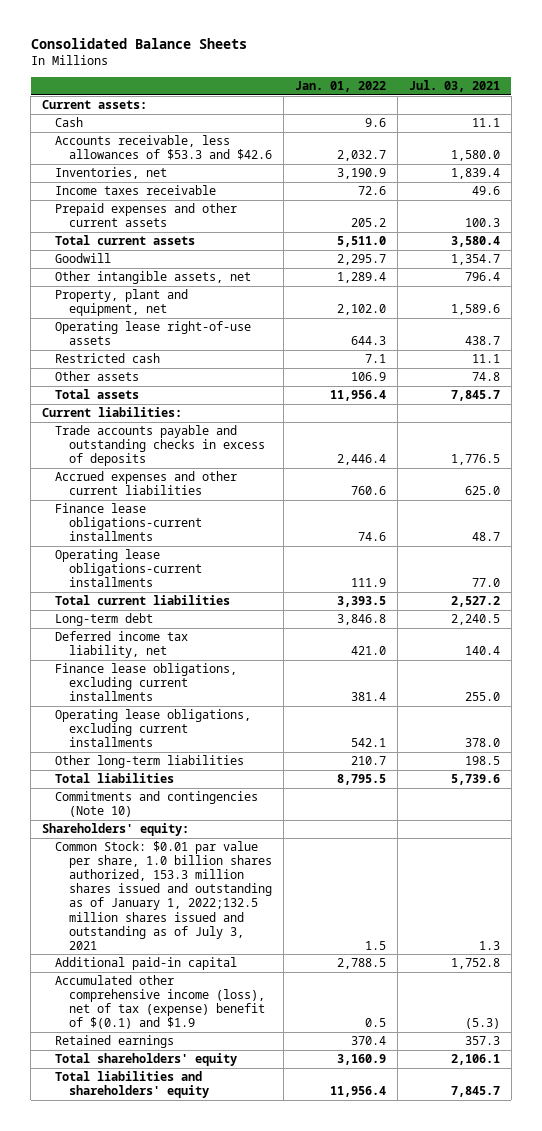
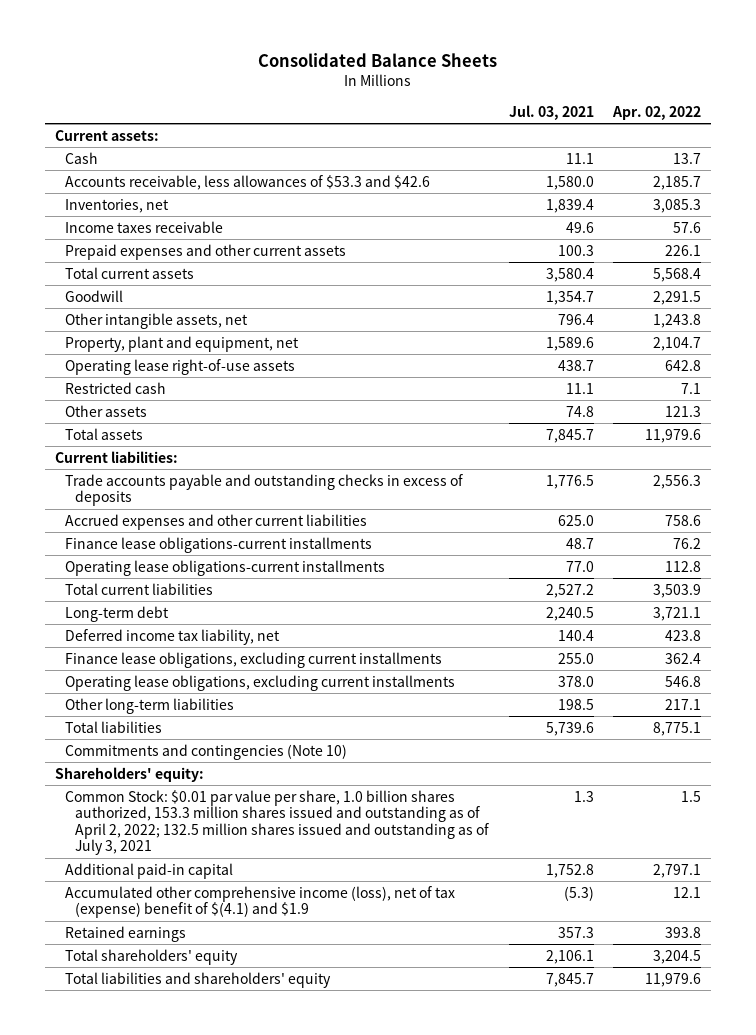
[294,80,386,92] Jan. 01, 2022 -> none
none -> [612,105,702,120] Apr. 02, 2022
[55,841,272,950] Common Stock: $0.01 par value per share, 1.0 billion shares authorized, 153.3 million shares issued and outstanding as of January 1, 2022;132.5 million shares issued and outstanding as of July 3, 2021 -> [64,789,490,856] Common Stock: $0.01 par value per share, 1.0 billion shares authorized, 153.3 million shares issued and outstanding as of April 2, 2022; 132.5 million shares issued and outstanding as of July 3, 2021
[55,975,265,1030] Accumulated other comprehensive income (loss), net of tax (expense) benefit of $(0.1) and $1.9 -> [64,885,455,919] Accumulated other comprehensive income (loss), net of tax (expense) benefit of $(4.1) and $1.9

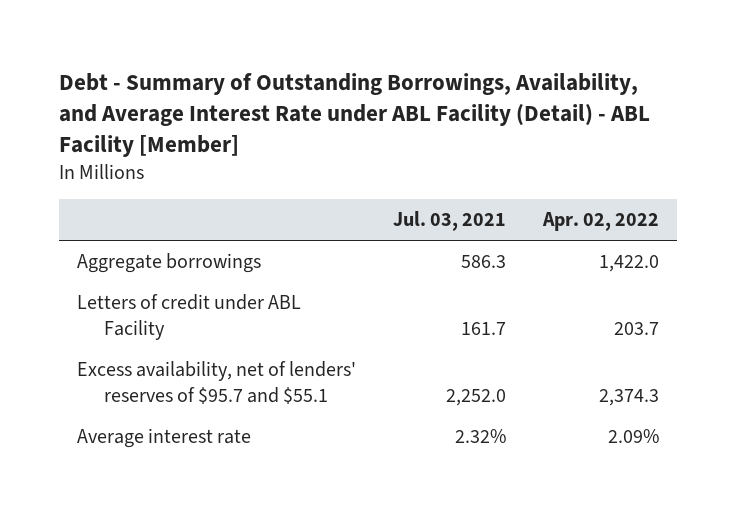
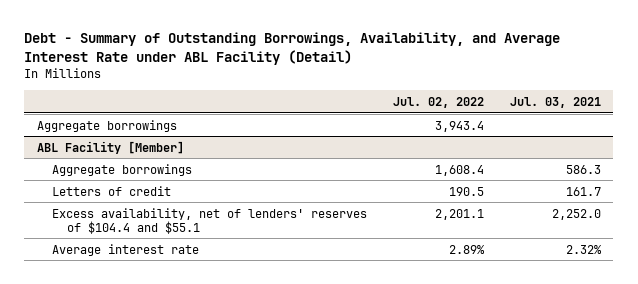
[59,73,651,158] Debt - Summary of Outstanding Borrowings, Availability, and Average Interest Rate under ABL Facility (Detail) - ABL Facility [Member] -> [24,32,561,65] Debt - Summary of Outstanding Borrowings, Availability, and Average Interest Rate under ABL Facility (Detail)
[541,212,659,232] Apr. 02, 2022 -> none
none -> [392,97,484,109] Jul. 02, 2022
none -> [37,119,178,132] Aggregate borrowings
none -> [37,140,185,154] ABL Facility [Member]
[77,294,302,340] Letters of credit under ABL Facility -> [52,185,172,196] Letters of credit
[77,361,357,404] Excess availability, net of lenders' reserves of $95.7 and $55.1 -> [52,207,368,234] Excess availability, net of lenders' reserves of $104.4 and $55.1

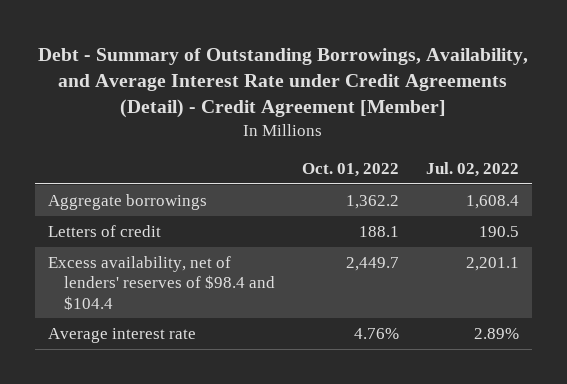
[24,32,561,65] Debt - Summary of Outstanding Borrowings, Availability, and Average Interest Rate under ABL Facility (Detail) -> [38,47,529,119] Debt - Summary of Outstanding Borrowings, Availability, and Average Interest Rate under Credit Agreements (Detail) - Credit Agreement [Member]
[509,97,601,109] Jul. 03, 2021 -> none
none -> [301,162,399,177] Oct. 01, 2022
[37,119,178,132] Aggregate borrowings -> none
[37,140,185,154] ABL Facility [Member] -> none
[52,207,368,234] Excess availability, net of lenders' reserves of $104.4 and $55.1 -> [48,255,276,310] Excess availability, net of lenders' reserves of $98.4 and $104.4

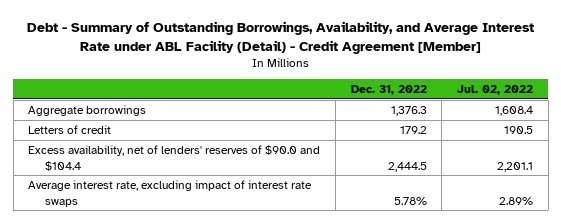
[38,47,529,119] Debt - Summary of Outstanding Borrowings, Availability, and Average Interest Rate under Credit Agreements (Detail) - Credit Agreement [Member] -> [26,20,534,54] Debt - Summary of Outstanding Borrowings, Availability, and Average Interest Rate under ABL Facility (Detail) - Credit Agreement [Member]
[301,162,399,177] Oct. 01, 2022 -> none
none -> [350,85,427,96] Dec. 31, 2022
[48,255,276,310] Excess availability, net of lenders' reserves of $98.4 and $104.4 -> [28,144,321,171] Excess availability, net of lenders' reserves of $90.0 and $104.4
[48,327,197,343] Average interest rate -> [28,179,313,207] Average interest rate, excluding impact of interest rate swaps

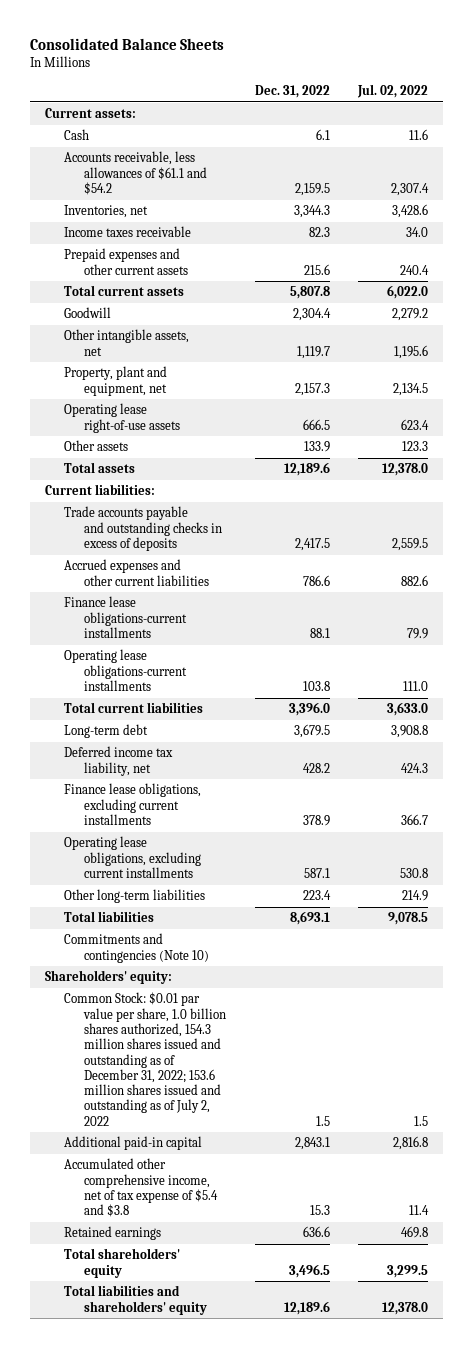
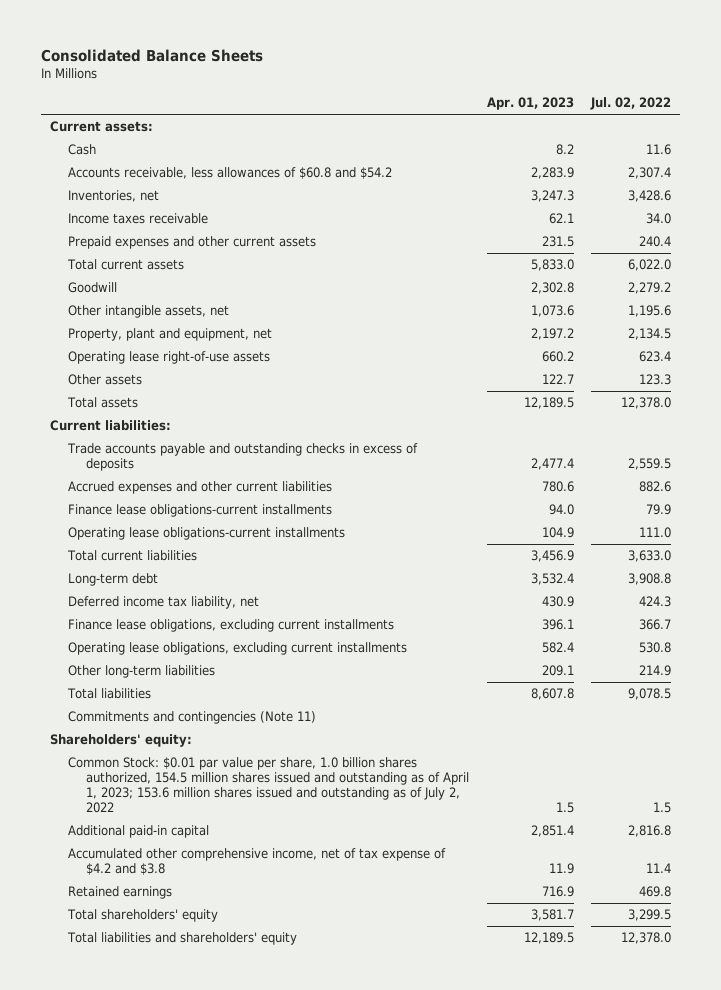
[254,85,330,99] Dec. 31, 2022 -> none
none -> [486,97,574,111] Apr. 01, 2023
[64,151,208,195] Accounts receivable, less allowances of $61.1 and $54.2 -> [67,167,392,180] Accounts receivable, less allowances of $60.8 and $54.2
[64,933,210,963] Commitments and contingencies (Note 10) -> [67,711,316,725] Commitments and contingencies (Note 11)
[64,992,227,1126] Common Stock: $0.01 par value per share, 1.0 billion shares authorized, 154.3 million shares issued and outstanding as of December 31, 2022; 153.6 million shares issued and outstanding as of July 2, 2022 -> [67,757,470,814] Common Stock: $0.01 par value per share, 1.0 billion shares authorized, 154.5 million shares issued and outstanding as of April 1, 2023; 153.6 million shares issued and outstanding as of July 2, 2022
[64,1158,219,1218] Accumulated other comprehensive income, net of tax expense of $5.4 and $3.8 -> [67,848,446,876] Accumulated other comprehensive income, net of tax expense of $4.2 and $3.8

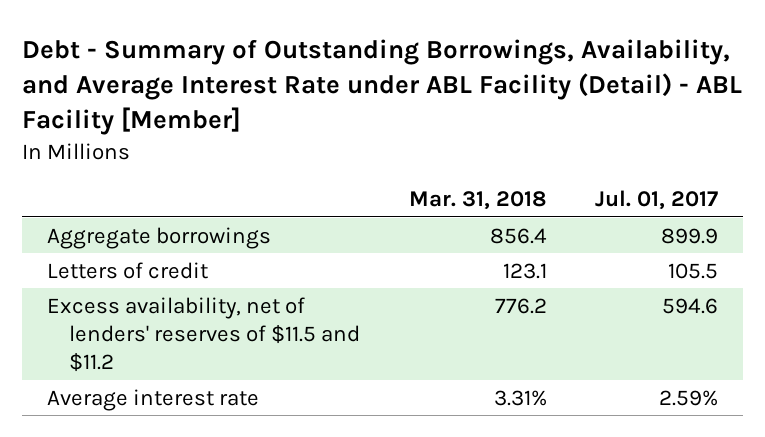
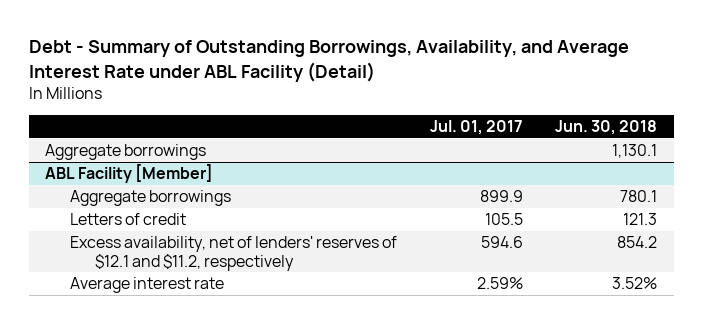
[22,38,743,136] Debt - Summary of Outstanding Borrowings, Availability, and Average Interest Rate under ABL Facility (Detail) - ABL Facility [Member] -> [28,40,629,82] Debt - Summary of Outstanding Borrowings, Availability, and Average Interest Rate under ABL Facility (Detail)
[408,191,547,211] Mar. 31, 2018 -> none
none -> [555,120,658,136] Jun. 30, 2018
none -> [45,144,207,161] Aggregate borrowings
none -> [45,164,214,184] ABL Facility [Member]
[46,296,361,373] Excess availability, net of lenders' reserves of $11.5 and $11.2 -> [69,236,397,271] Excess availability, net of lenders' reserves of $12.1 and $11.2, respectively

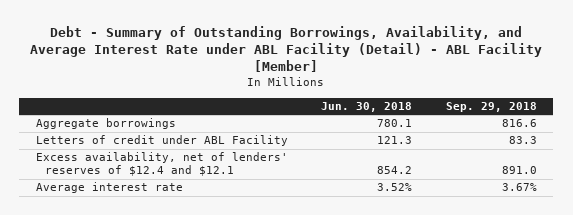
[28,40,629,82] Debt - Summary of Outstanding Borrowings, Availability, and Average Interest Rate under ABL Facility (Detail) -> [30,25,543,73] Debt - Summary of Outstanding Borrowings, Availability, and Average Interest Rate under ABL Facility (Detail) - ABL Facility [Member]
[429,120,523,136] Jul. 01, 2017 -> none
none -> [445,102,537,113] Sep. 29, 2018
[45,144,207,161] Aggregate borrowings -> none
[45,164,214,184] ABL Facility [Member] -> none
[69,213,186,226] Letters of credit -> [35,135,288,147] Letters of credit under ABL Facility
[69,236,397,271] Excess availability, net of lenders' reserves of $12.1 and $11.2, respectively -> [35,152,288,177] Excess availability, net of lenders' reserves of $12.4 and $12.1

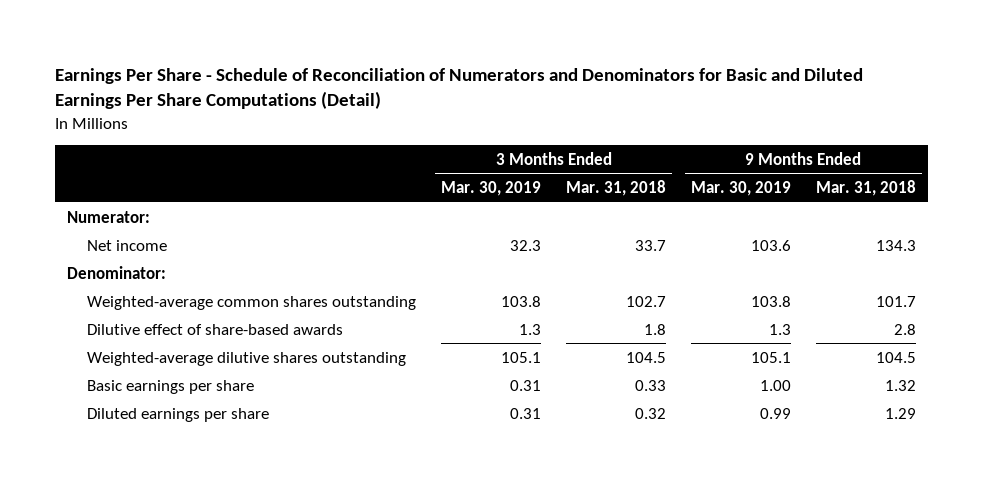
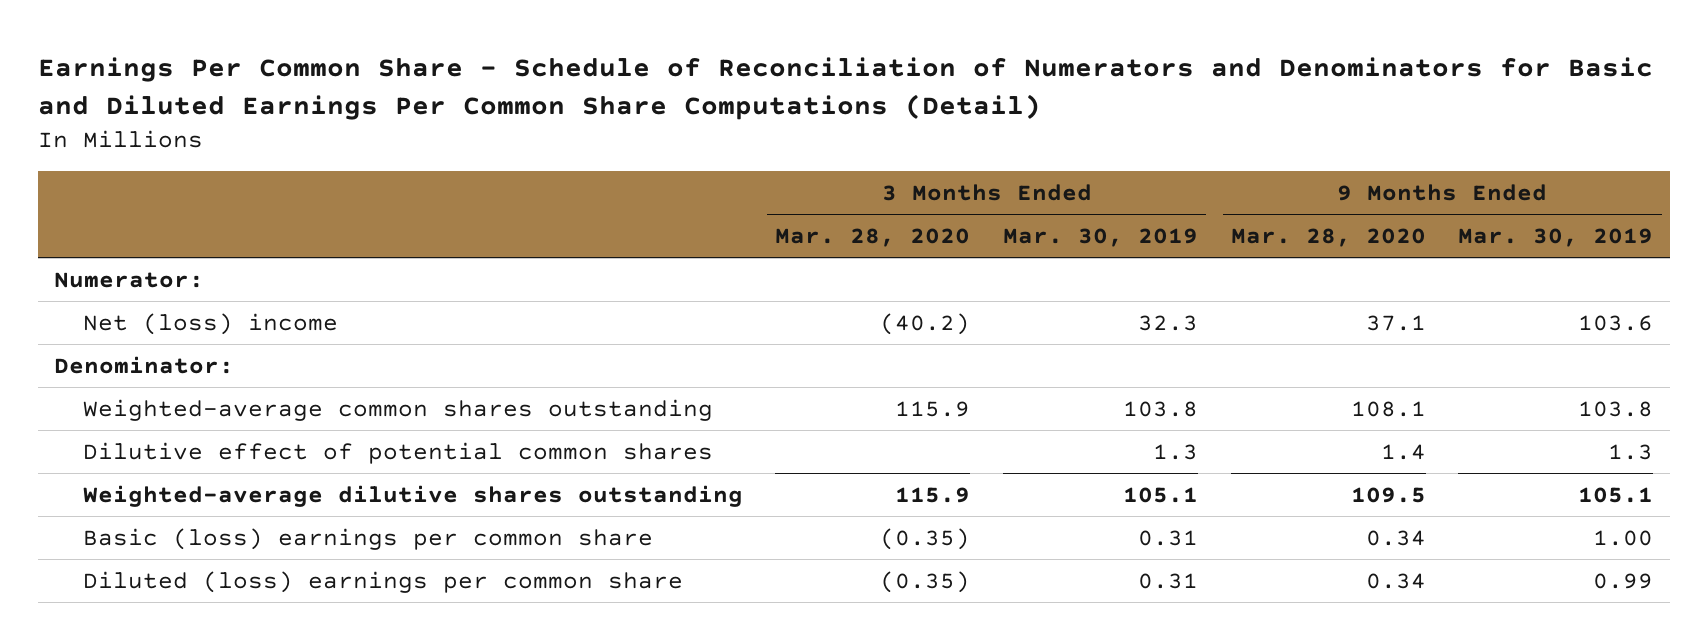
[54,67,863,110] Earnings Per Share - Schedule of Reconciliation of Numerators and Denominators for Basic and Diluted Earnings Per Share Computations (Detail) -> [37,56,1653,120] Earnings Per Common Share - Schedule of Reconciliation of Numerators and Denominators for Basic and Diluted Earnings Per Common Share Computations (Detail)
[566,179,667,196] Mar. 31, 2018 -> none
[815,179,916,196] Mar. 31, 2018 -> none
none -> [775,228,971,248] Mar. 28, 2020
none -> [1230,228,1426,248] Mar. 28, 2020
[87,239,168,251] Net income -> [82,312,338,335] Net (loss) income
[87,323,344,335] Dilutive effect of share-based awards -> [82,441,713,464] Dilutive effect of potential common shares
[87,379,255,394] Basic earnings per share -> [82,527,653,550] Basic (loss) earnings per common share
[87,407,270,422] Diluted earnings per share -> [82,570,683,593] Diluted (loss) earnings per common share

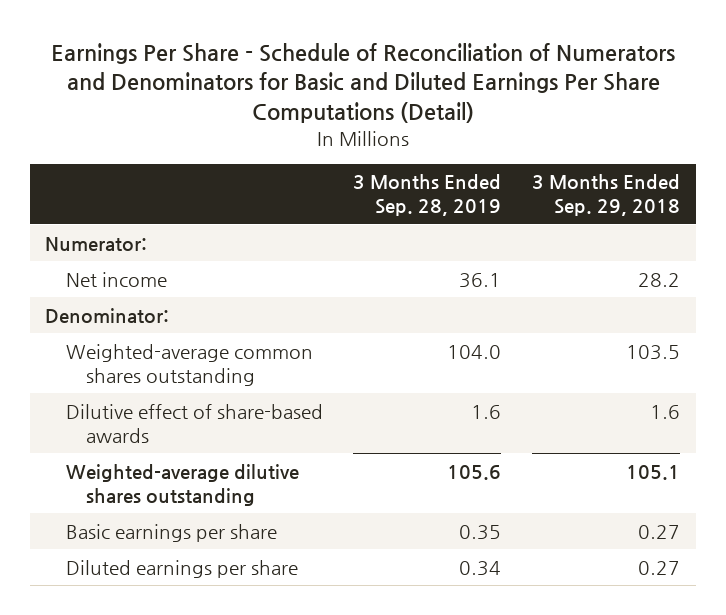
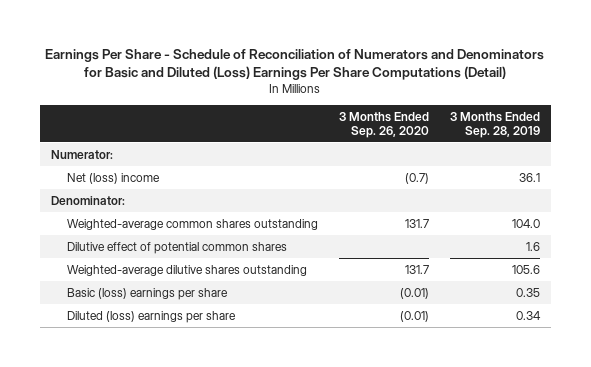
[50,42,675,123] Earnings Per Share - Schedule of Reconciliation of Numerators and Denominators for Basic and Diluted Earnings Per Share Computations (Detail) -> [45,48,545,81] Earnings Per Share - Schedule of Reconciliation of Numerators and Denominators for Basic and Diluted (Loss) Earnings Per Share Computations (Detail)
[532,174,681,217] 3 Months Ended Sep. 29, 2018 -> none
none -> [339,111,430,138] 3 Months Ended Sep. 26, 2020
[65,271,167,287] Net income -> [67,172,161,184] Net (loss) income
[65,403,323,443] Dilutive effect of share-based awards -> [67,241,288,254] Dilutive effect of potential common shares
[65,523,277,542] Basic earnings per share -> [67,287,229,300] Basic (loss) earnings per share
[65,559,298,578] Diluted earnings per share -> [67,310,237,323] Diluted (loss) earnings per share

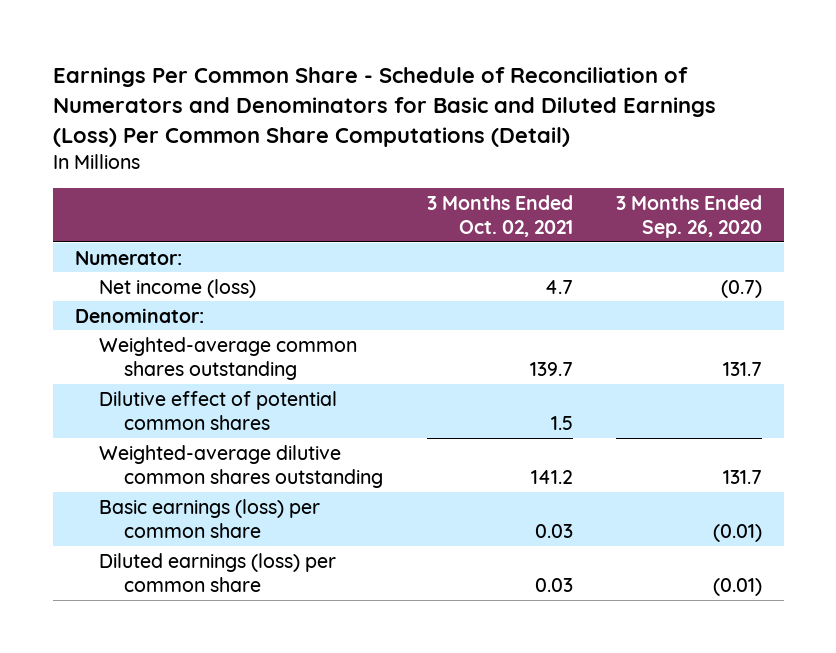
[45,48,545,81] Earnings Per Share - Schedule of Reconciliation of Numerators and Denominators for Basic and Diluted (Loss) Earnings Per Share Computations (Detail) -> [52,66,716,147] Earnings Per Common Share - Schedule of Reconciliation of Numerators and Denominators for Basic and Diluted Earnings (Loss) Per Common Share Computations (Detail)
[450,111,541,138] 3 Months Ended Sep. 28, 2019 -> none
none -> [426,194,573,237] 3 Months Ended Oct. 02, 2021
[67,172,161,184] Net (loss) income -> [99,278,257,298] Net income (loss)
[67,264,308,276] Weighted-average dilutive shares outstanding -> [99,444,384,488] Weighted-average dilutive common shares outstanding
[67,287,229,300] Basic (loss) earnings per share -> [99,498,321,538] Basic earnings (loss) per common share
[67,310,237,323] Diluted (loss) earnings per share -> [99,552,337,592] Diluted earnings (loss) per common share

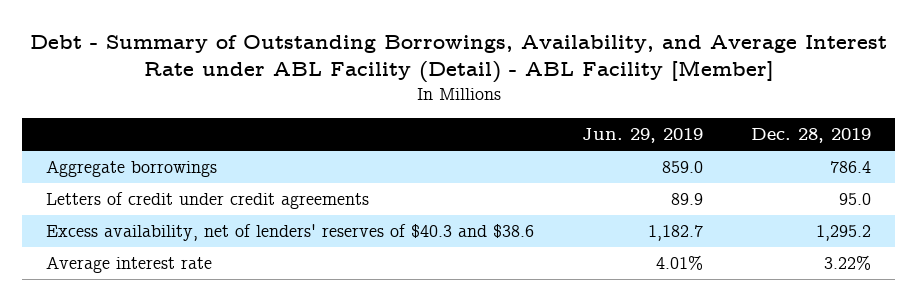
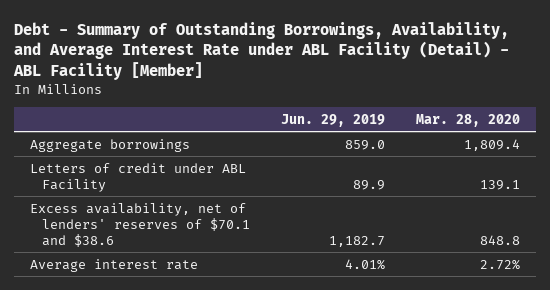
[751,128,872,144] Dec. 28, 2019 -> none
none -> [416,113,521,127] Mar. 28, 2020
[45,192,369,210] Letters of credit under credit agreements -> [29,162,246,192] Letters of credit under ABL Facility
[45,224,534,242] Excess availability, net of lenders' reserves of $40.3 and $38.6 -> [29,202,251,247] Excess availability, net of lenders' reserves of $70.1 and $38.6

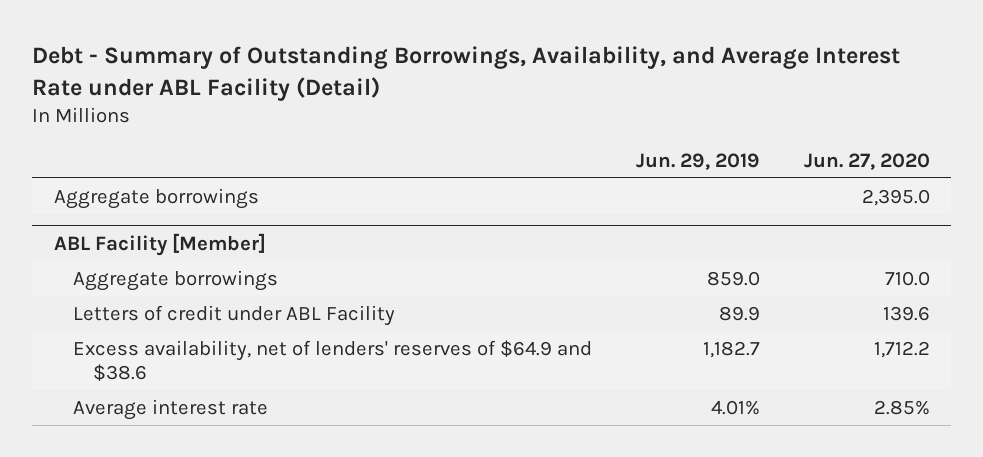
[13,21,510,80] Debt - Summary of Outstanding Borrowings, Availability, and Average Interest Rate under ABL Facility (Detail) - ABL Facility [Member] -> [31,46,900,101] Debt - Summary of Outstanding Borrowings, Availability, and Average Interest Rate under ABL Facility (Detail)
[416,113,521,127] Mar. 28, 2020 -> none
none -> [803,152,930,170] Jun. 27, 2020
none -> [53,187,259,209] Aggregate borrowings
none -> [53,232,266,256] ABL Facility [Member]
[29,202,251,247] Excess availability, net of lenders' reserves of $70.1 and $38.6 -> [73,339,593,381] Excess availability, net of lenders' reserves of $64.9 and $38.6

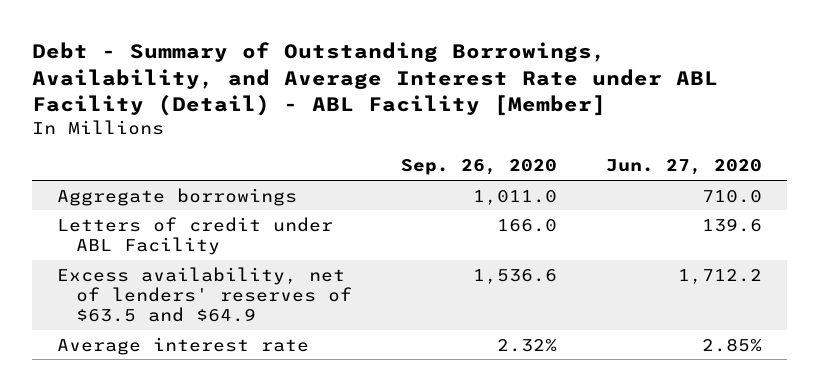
[31,46,900,101] Debt - Summary of Outstanding Borrowings, Availability, and Average Interest Rate under ABL Facility (Detail) -> [32,42,719,116] Debt - Summary of Outstanding Borrowings, Availability, and Average Interest Rate under ABL Facility (Detail) - ABL Facility [Member]
[635,152,760,170] Jun. 29, 2019 -> none
none -> [400,159,557,176] Sep. 26, 2020
[53,187,259,209] Aggregate borrowings -> none
[53,232,266,256] ABL Facility [Member] -> none
[73,339,593,381] Excess availability, net of lenders' reserves of $64.9 and $38.6 -> [56,266,352,323] Excess availability, net of lenders' reserves of $63.5 and $64.9

